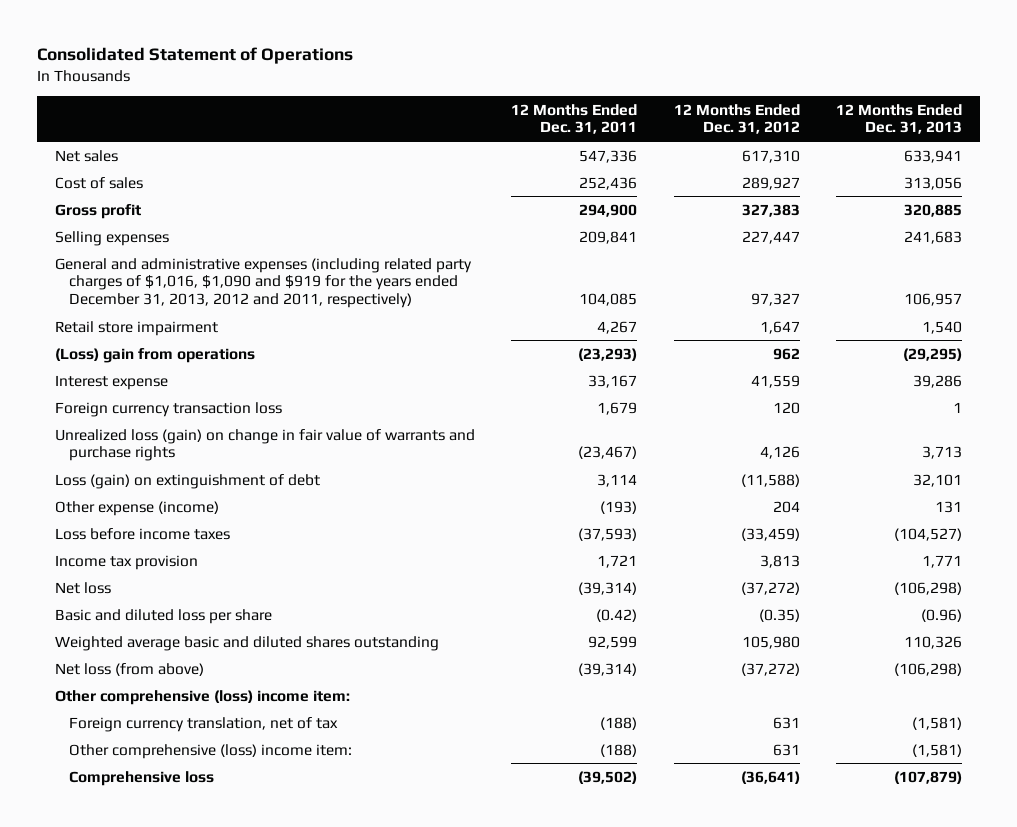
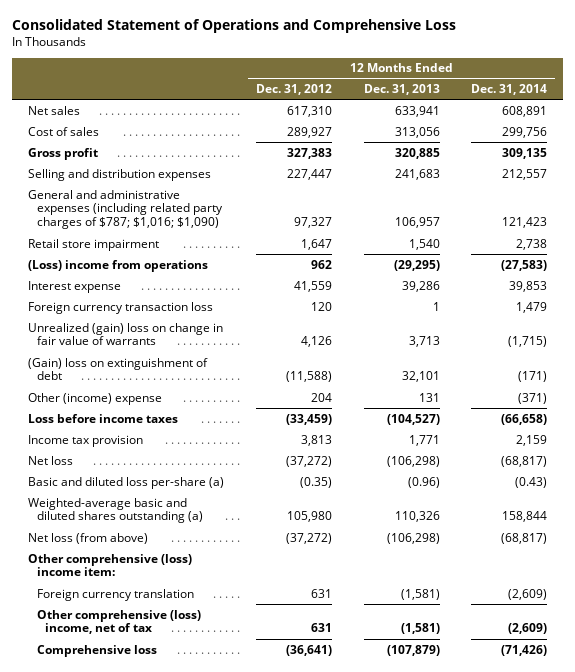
[36,47,353,65] Consolidated Statement of Operations -> [12,19,457,34] Consolidated Statement of Operations and Comprehensive Loss
[511,103,638,135] 12 Months Ended Dec. 31, 2011 -> none
none -> [471,84,548,96] Dec. 31, 2014
[54,230,169,246] Selling expenses -> [28,168,212,181] Selling and distribution expenses
[54,257,472,309] General and administrative expenses (including related party charges of $1,016, $1,090 and $919 for the years ended December 31, 2013, 2012 and 2011, respectively) -> [28,189,223,230] General and administrative expenses (including related party charges of $787; $1,016; $1,090)
[54,347,255,363] (Loss) gain from operations -> [28,259,209,272] (Loss) income from operations
[54,428,475,462] Unrealized loss (gain) on change in fair value of warrants and purchase rights -> [28,322,224,346] Unrealized (gain) loss on change in fair value of warrants
[54,473,320,489] Loss (gain) on extinguishment of debt -> [28,357,209,381] (Gain) loss on extinguishment of debt
[54,500,219,516] Other expense (income) -> [28,392,163,405] Other (income) expense
[54,608,272,624] Basic and diluted loss per share -> [28,476,225,489] Basic and diluted loss per-share (a)
[54,635,439,651] Weighted average basic and diluted shares outstanding -> [28,497,203,524] Weighted-average basic and diluted shares outstanding (a)
[69,716,339,732] Foreign currency translation, net of tax -> [36,588,194,601] Foreign currency translation
[69,743,353,759] Other comprehensive (loss) income item: -> [36,609,201,635] Other comprehensive (loss) income, net of tax

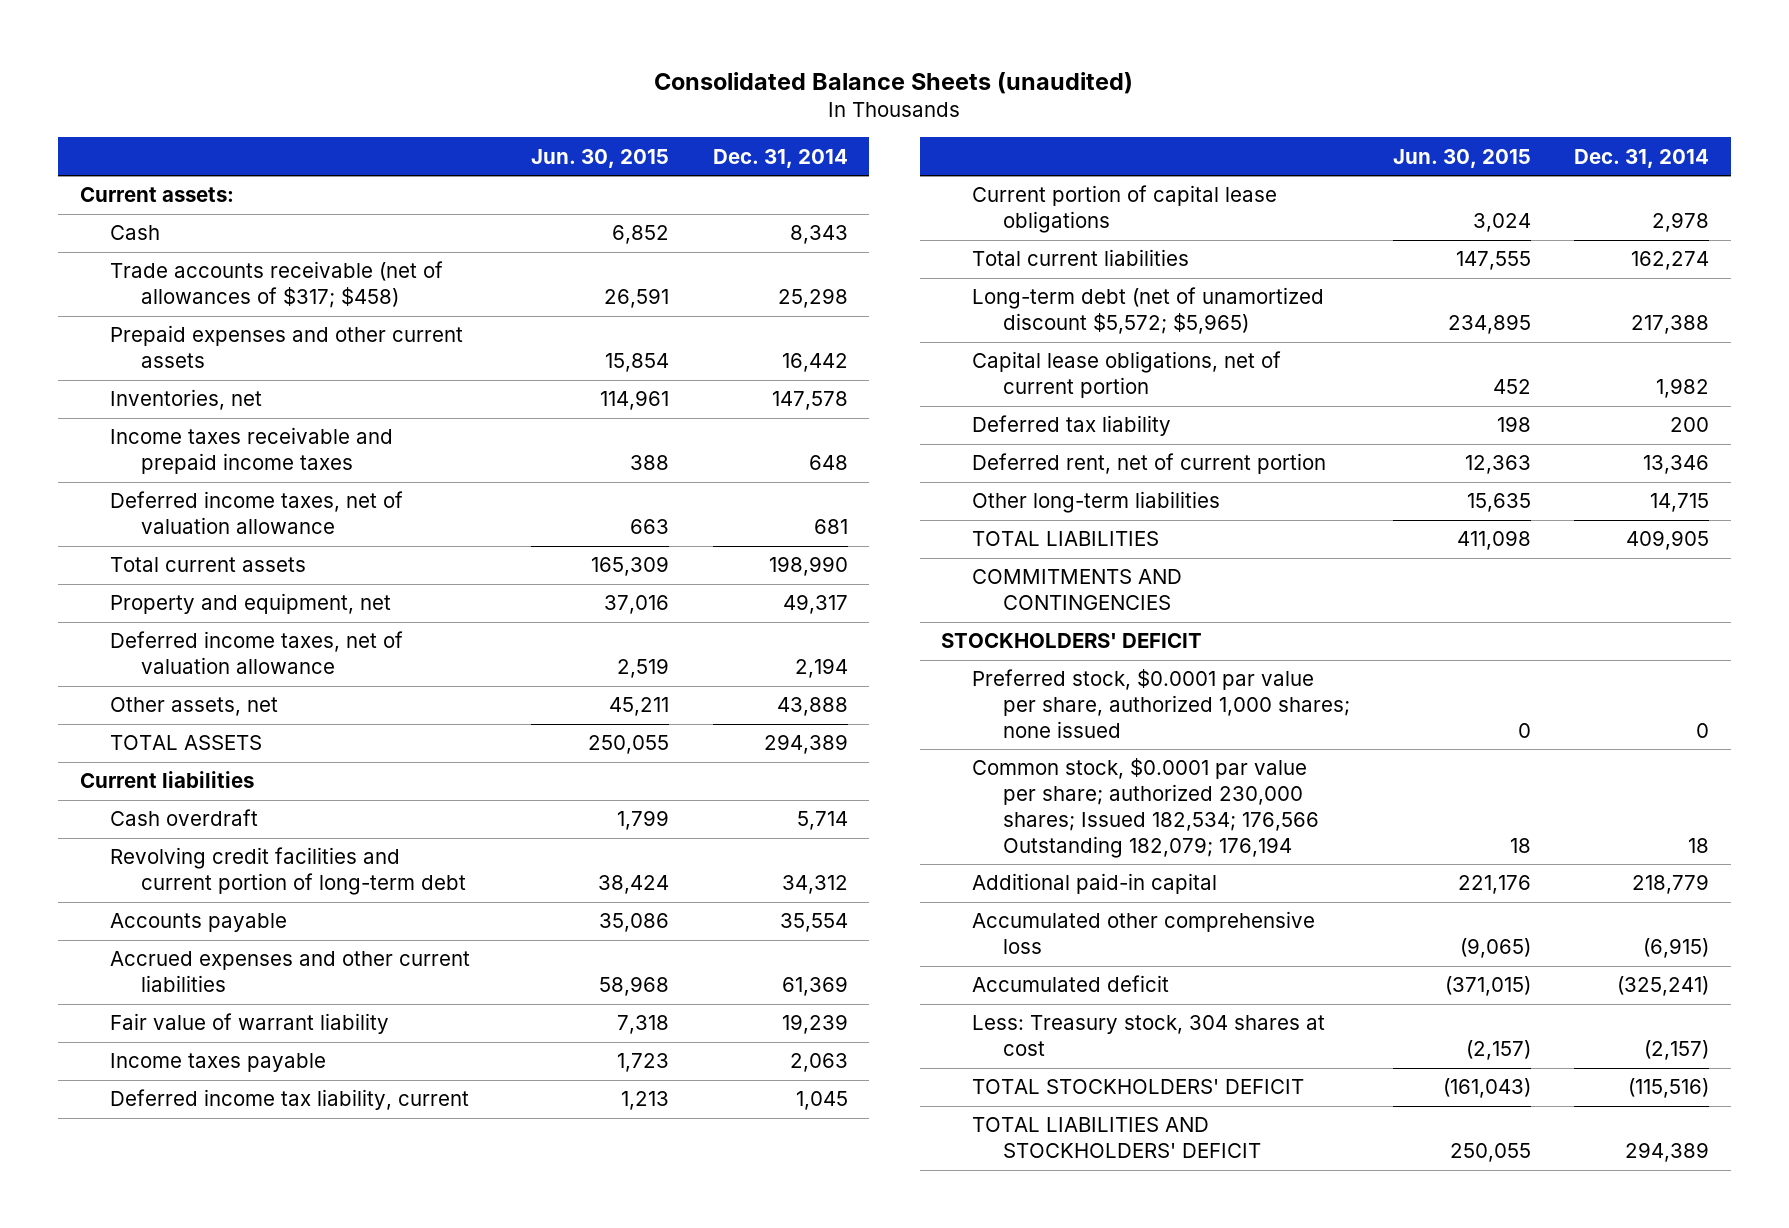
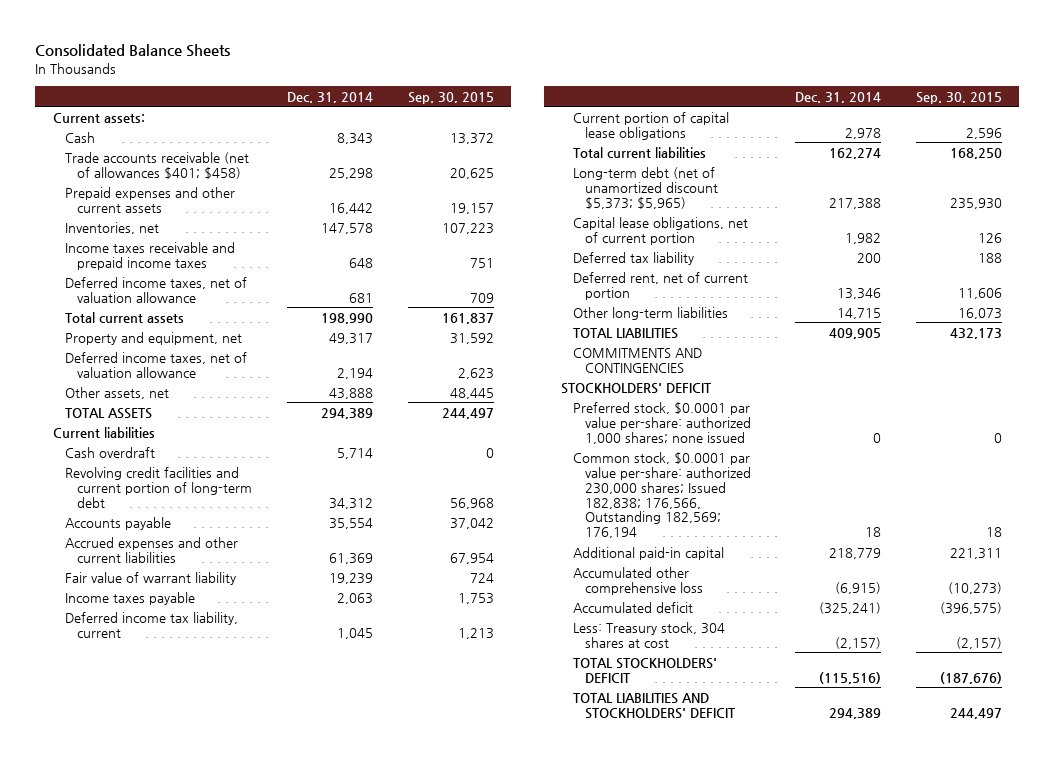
[654,71,1134,94] Consolidated Balance Sheets (unaudited) -> [35,44,231,58] Consolidated Balance Sheets
[531,148,670,168] Jun. 30, 2015 -> none
none -> [407,91,494,104] Sep. 30, 2015
[110,261,444,309] Trade accounts receivable (net of allowances of $317; $458) -> [64,151,249,179] Trade accounts receivable (net of allowances $401; $458)
[972,287,1325,335] Long-term debt (net of unamortized discount $5,572; $5,965) -> [573,166,719,209] Long-term debt (net of unamortized discount $5,373; $5,965)
[972,669,1351,739] Preferred stock, $0.0001 par value per share, authorized 1,000 shares; none issued -> [573,401,752,444] Preferred stock, $0.0001 par value per-share: authorized 1,000 shares; none issued
[972,758,1320,858] Common stock, $0.0001 par value per share; authorized 230,000 shares; Issued 182,534; 176,566 Outstanding 182,079; 176,194 -> [573,451,752,539] Common stock, $0.0001 par value per-share: authorized 230,000 shares; Issued 182,838; 176,566, Outstanding 182,569; 176,194

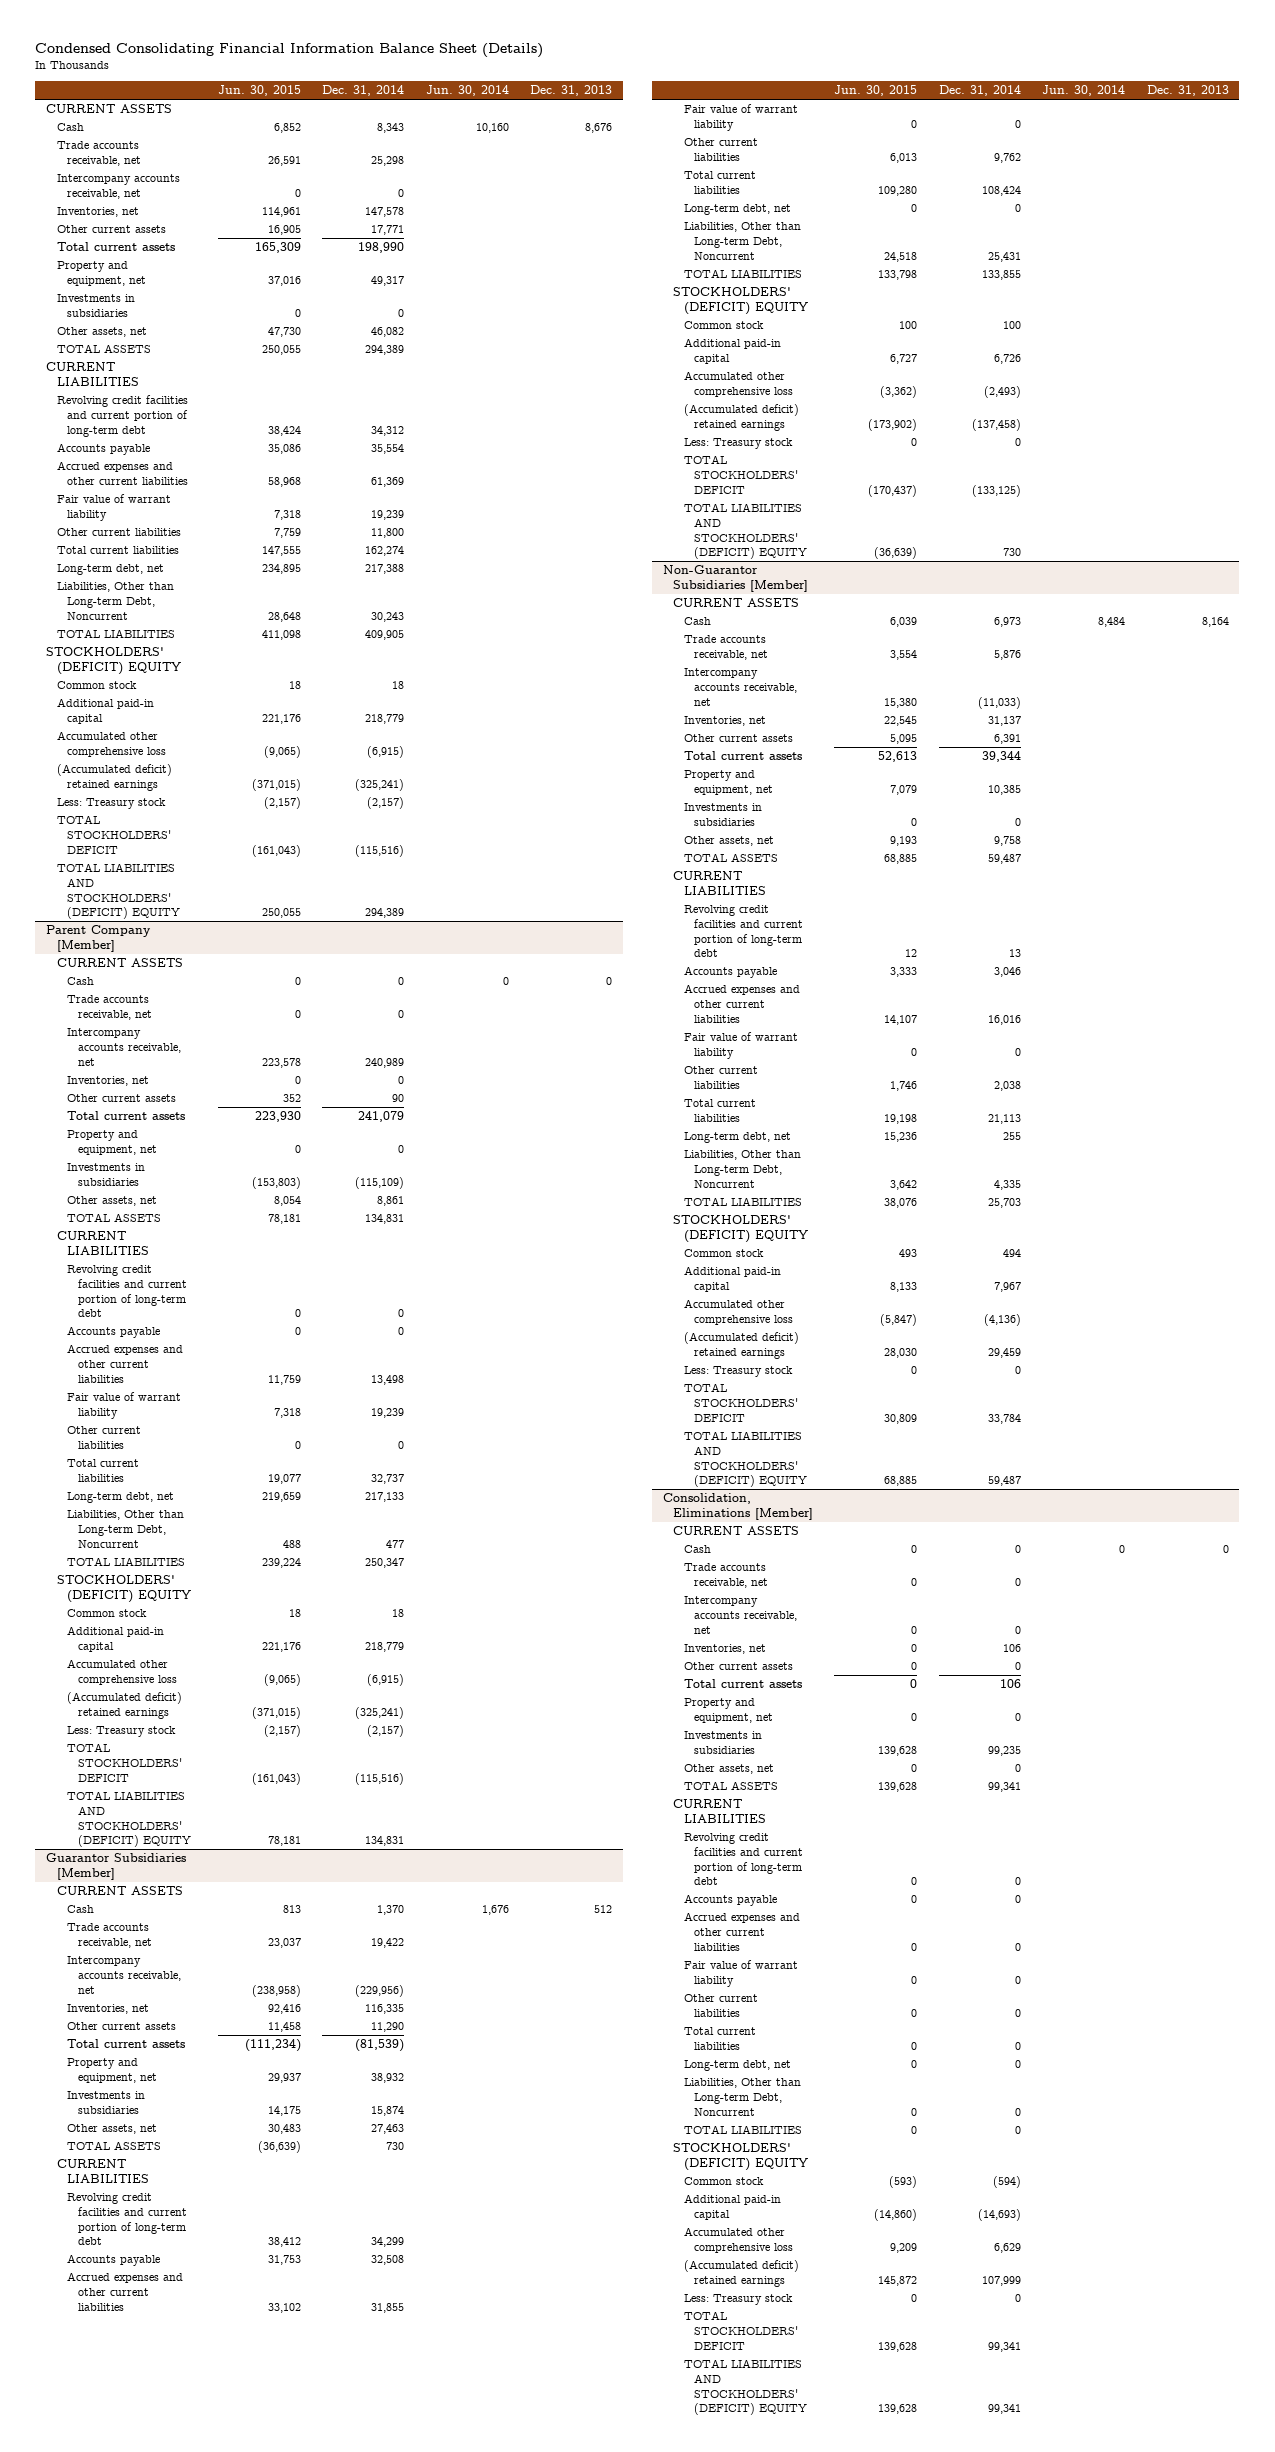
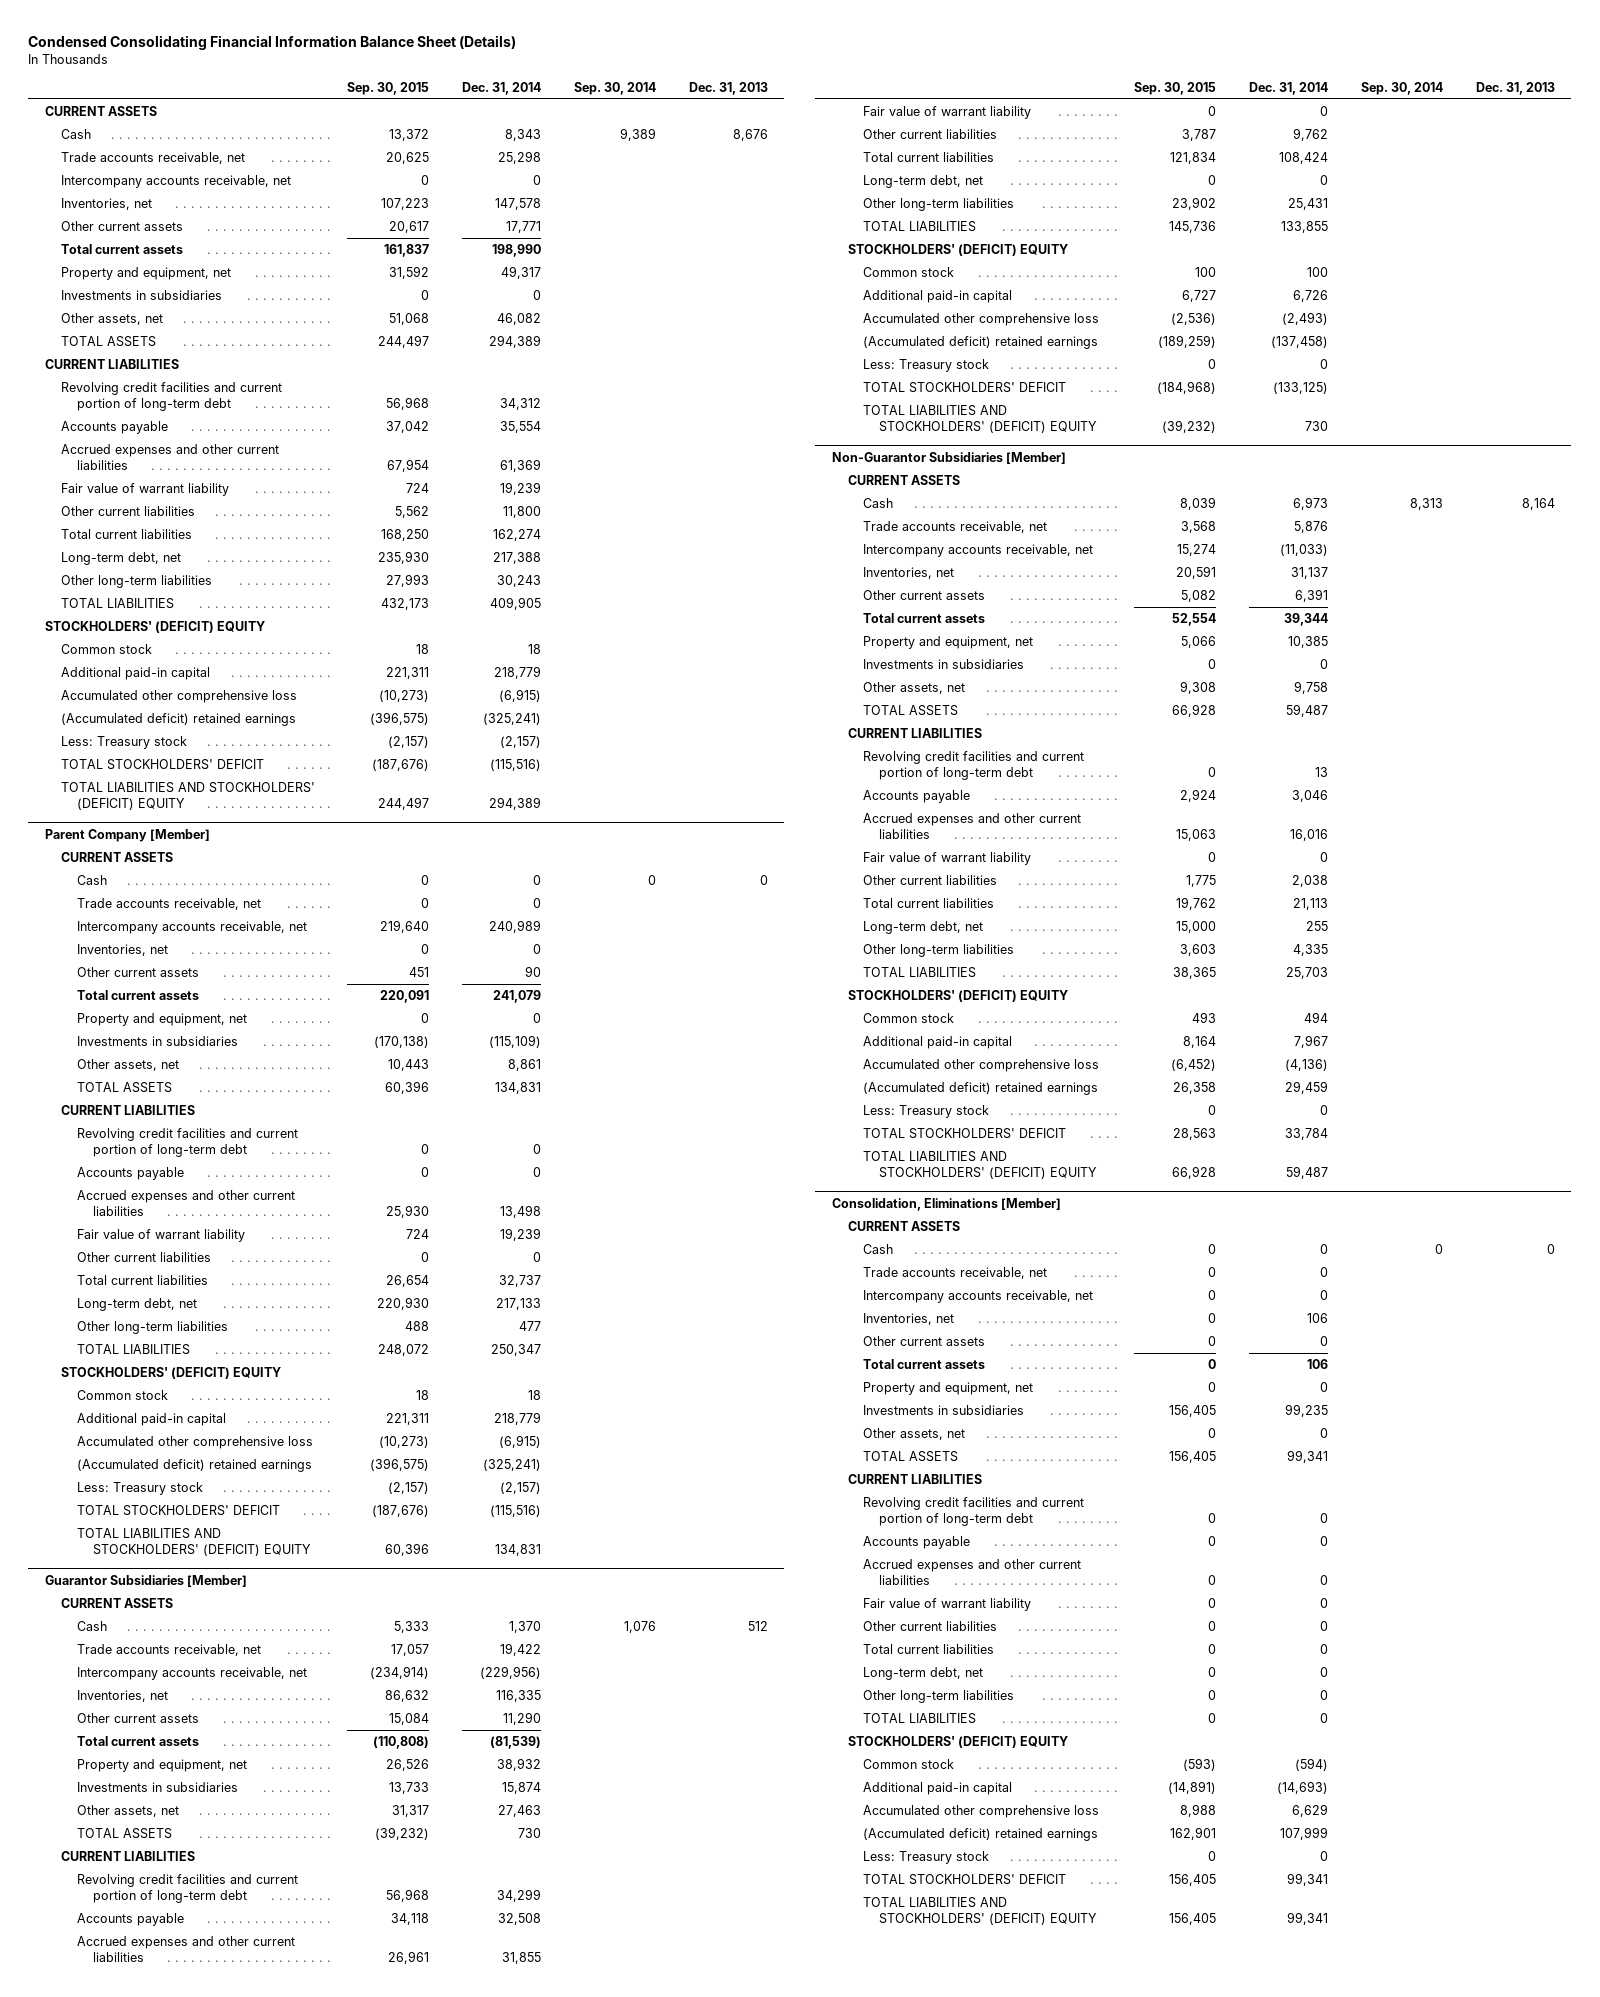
[217,85,301,97] Jun. 30, 2015 -> none
[425,85,509,97] Jun. 30, 2014 -> none
none -> [347,81,430,95] Sep. 30, 2015
none -> [574,81,657,95] Sep. 30, 2014
[56,582,174,620] Liabilities, Other than Long-term Debt, Noncurrent -> [60,574,212,588] Other long-term liabilities
[67,1510,185,1548] Liabilities, Other than Long-term Debt, Noncurrent -> [76,1320,228,1334] Other long-term liabilities
[683,222,801,260] Liabilities, Other than Long-term Debt, Noncurrent -> [863,197,1015,211] Other long-term liabilities
[683,1150,801,1188] Liabilities, Other than Long-term Debt, Noncurrent -> [863,943,1015,957] Other long-term liabilities
[683,2078,801,2116] Liabilities, Other than Long-term Debt, Noncurrent -> [863,1689,1015,1703] Other long-term liabilities

